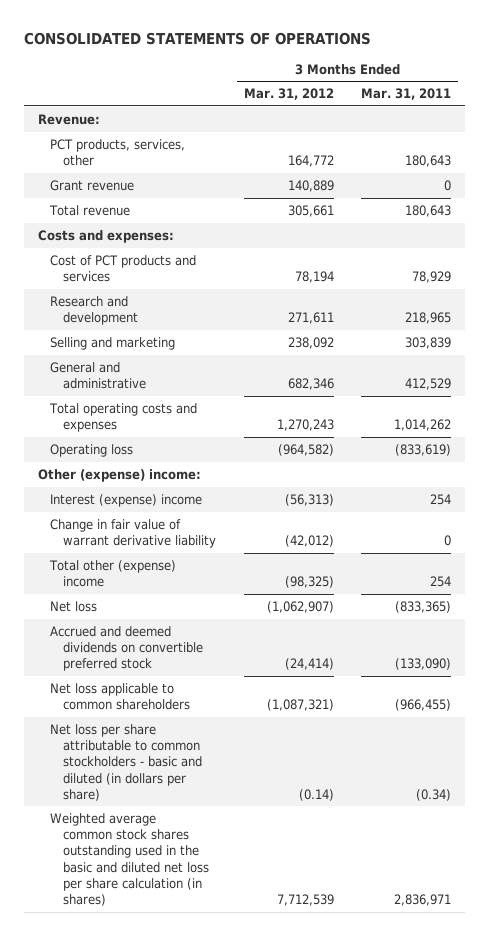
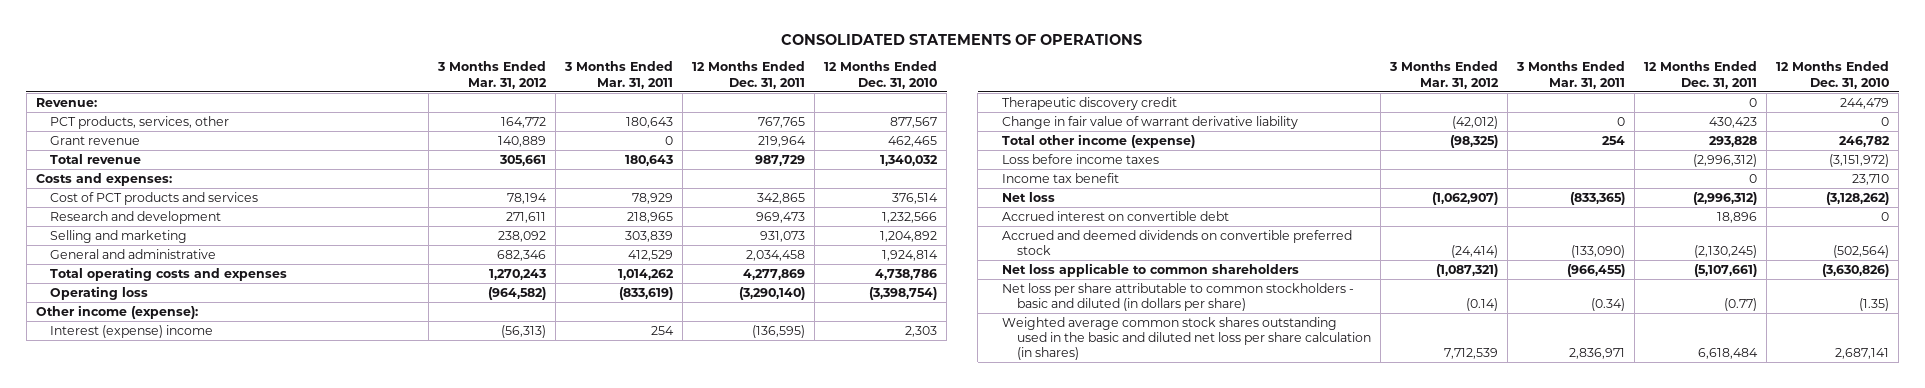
none -> [692,61,806,89] 12 Months Ended Dec. 31, 2011
none -> [824,61,938,89] 12 Months Ended Dec. 31, 2010
[37,468,201,482] Other (expense) income: -> [35,304,198,319] Other income (expense):
none -> [1002,96,1178,110] Therapeutic discovery credit
[49,559,177,588] Total other (expense) income -> [1002,133,1196,148] Total other income (expense)
none -> [1002,153,1160,164] Loss before income taxes
none -> [1002,172,1120,183] Income tax benefit
none -> [1002,210,1230,221] Accrued interest on convertible debt

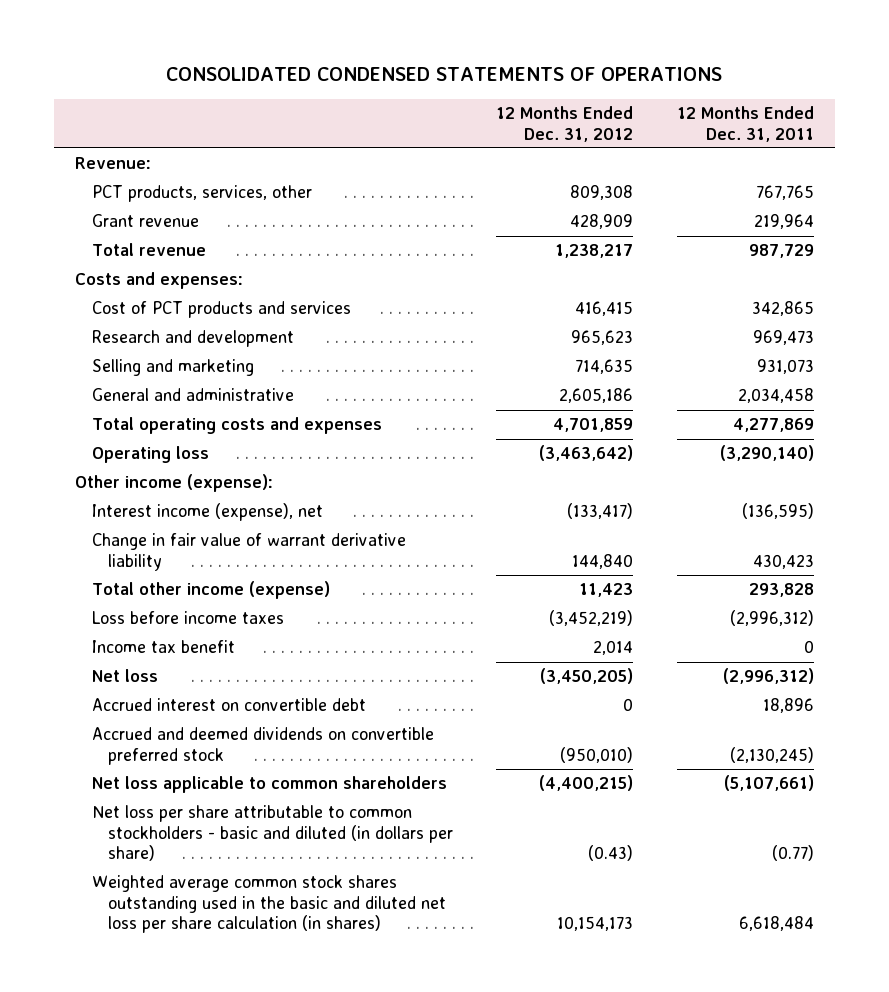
[781,34,1143,46] CONSOLIDATED STATEMENTS OF OPERATIONS -> [166,67,723,82] CONSOLIDATED CONDENSED STATEMENTS OF OPERATIONS
[437,61,548,89] 3 Months Ended Mar. 31, 2012 -> none
[564,61,674,89] 3 Months Ended Mar. 31, 2011 -> none
[824,61,938,89] 12 Months Ended Dec. 31, 2010 -> none
none -> [496,106,634,142] 12 Months Ended Dec. 31, 2012
[1002,96,1178,110] Therapeutic discovery credit -> none
[50,324,214,338] Interest (expense) income -> [91,503,323,522] Interest income (expense), net

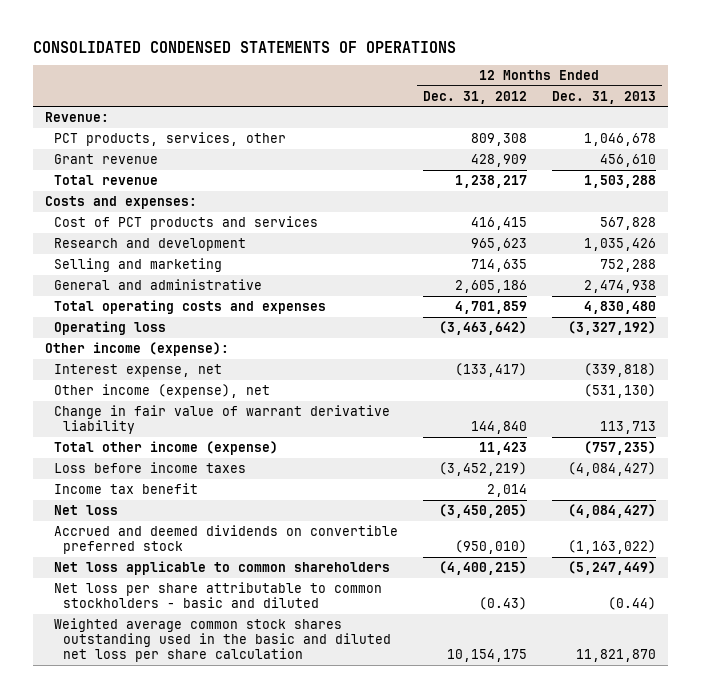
[676,106,814,142] 12 Months Ended Dec. 31, 2011 -> none
none -> [551,90,656,104] Dec. 31, 2013
[91,503,323,522] Interest income (expense), net -> [54,363,223,377] Interest expense, net
none -> [54,383,271,398] Other income (expense), net
[91,698,366,712] Accrued interest on convertible debt -> none
[91,805,453,862] Net loss per share attributable to common stockholders - basic and diluted (in dollars per share) -> [54,581,383,609] Net loss per share attributable to common stockholders - basic and diluted
[91,875,446,934] Weighted average common stock shares outstanding used in the basic and diluted net loss per share calculation (in shares) -> [54,617,392,663] Weighted average common stock shares outstanding used in the basic and diluted net loss per share calculation
[557,916,634,932] 10,154,173 -> [446,649,527,663] 10,154,175

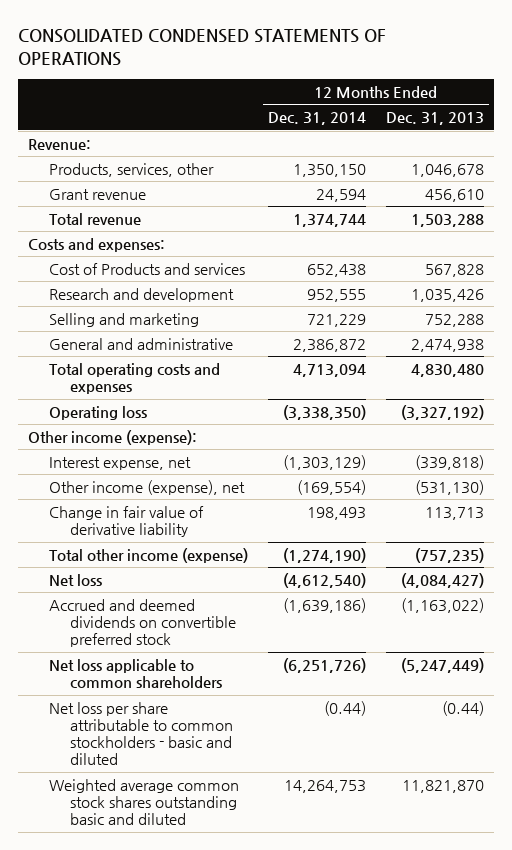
[422,90,527,104] Dec. 31, 2012 -> none
none -> [267,112,366,126] Dec. 31, 2014
[54,131,287,146] PCT products, services, other -> [48,162,214,177] Products, services, other
[54,215,319,230] Cost of PCT products and services -> [48,262,245,275] Cost of Products and services
[54,404,391,435] Change in fair value of warrant derivative liability -> [48,505,204,538] Change in fair value of derivative liability
[54,461,247,473] Loss before income taxes -> none
[54,482,199,494] Income tax benefit -> none
[54,617,392,663] Weighted average common stock shares outstanding used in the basic and diluted net loss per share calculation -> [48,778,239,826] Weighted average common stock shares outstanding basic and diluted

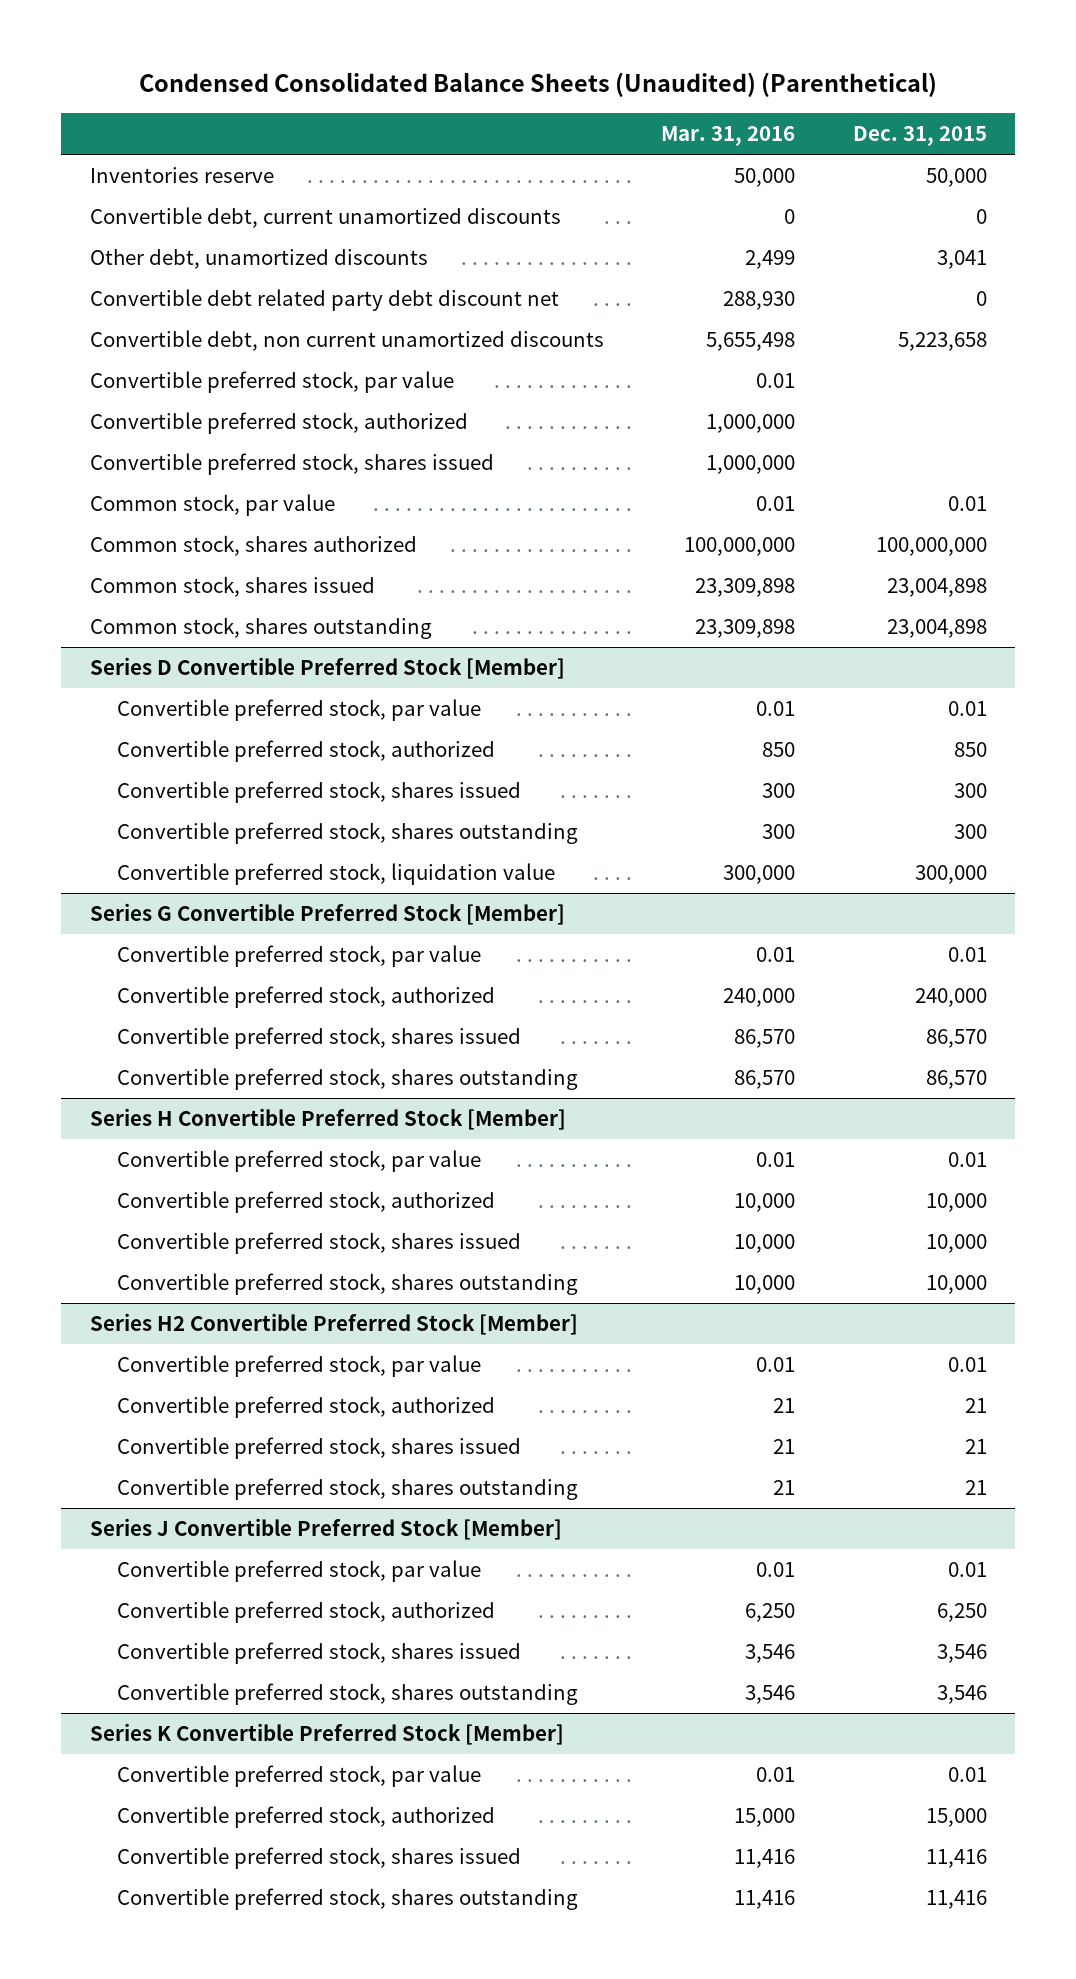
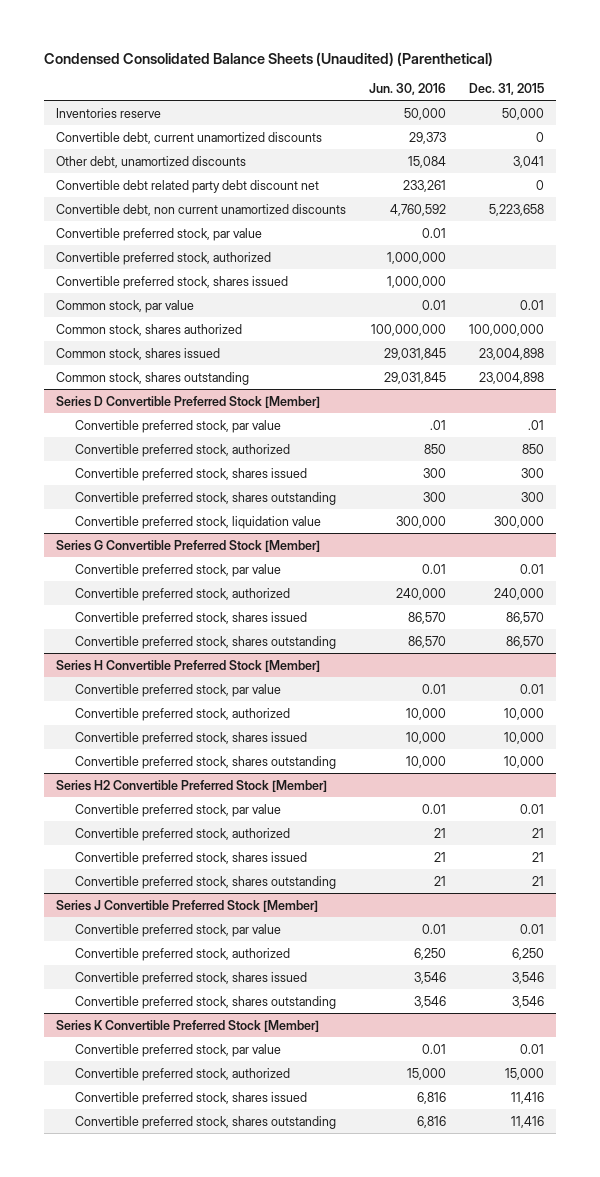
[661,125,796,146] Mar. 31, 2016 -> none
none -> [368,82,446,95] Jun. 30, 2016
[947,701,987,717] 0.01 -> [528,419,545,430] .01

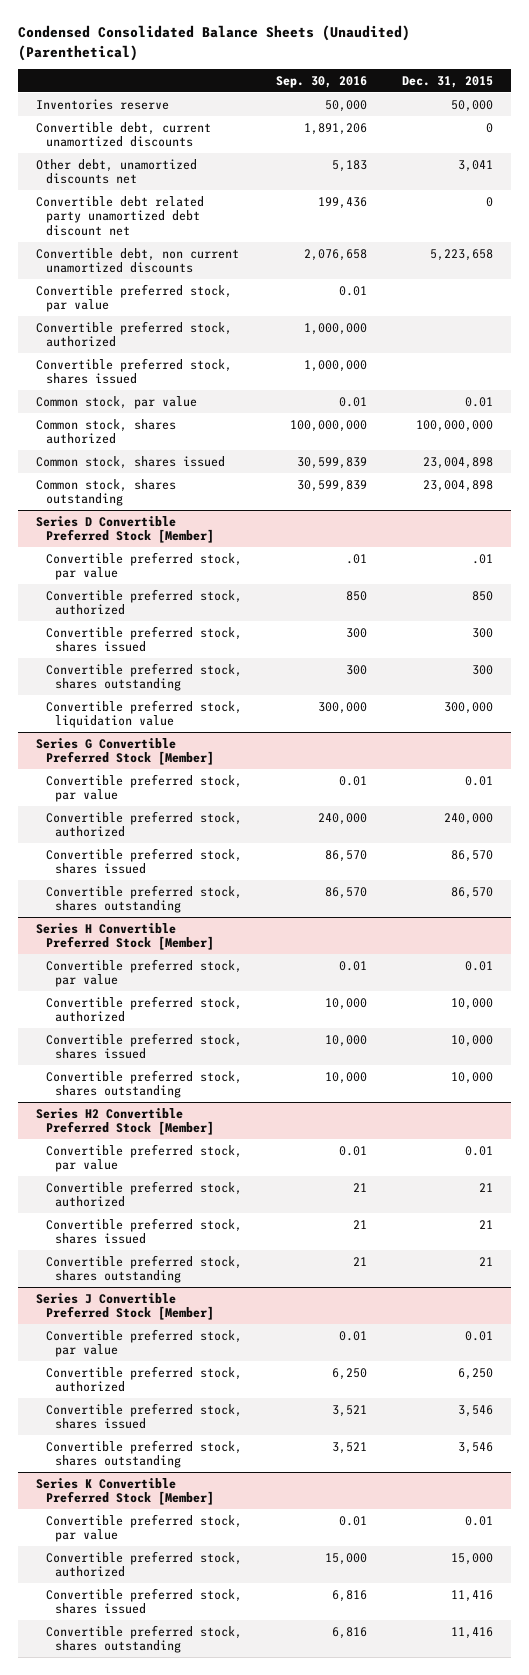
[368,82,446,95] Jun. 30, 2016 -> none
none -> [276,75,368,88] Sep. 30, 2016
[55,155,246,168] Other debt, unamortized discounts -> [35,158,197,185] Other debt, unamortized discounts net
[55,179,319,193] Convertible debt related party debt discount net -> [35,195,204,236] Convertible debt related party unamortized debt discount net

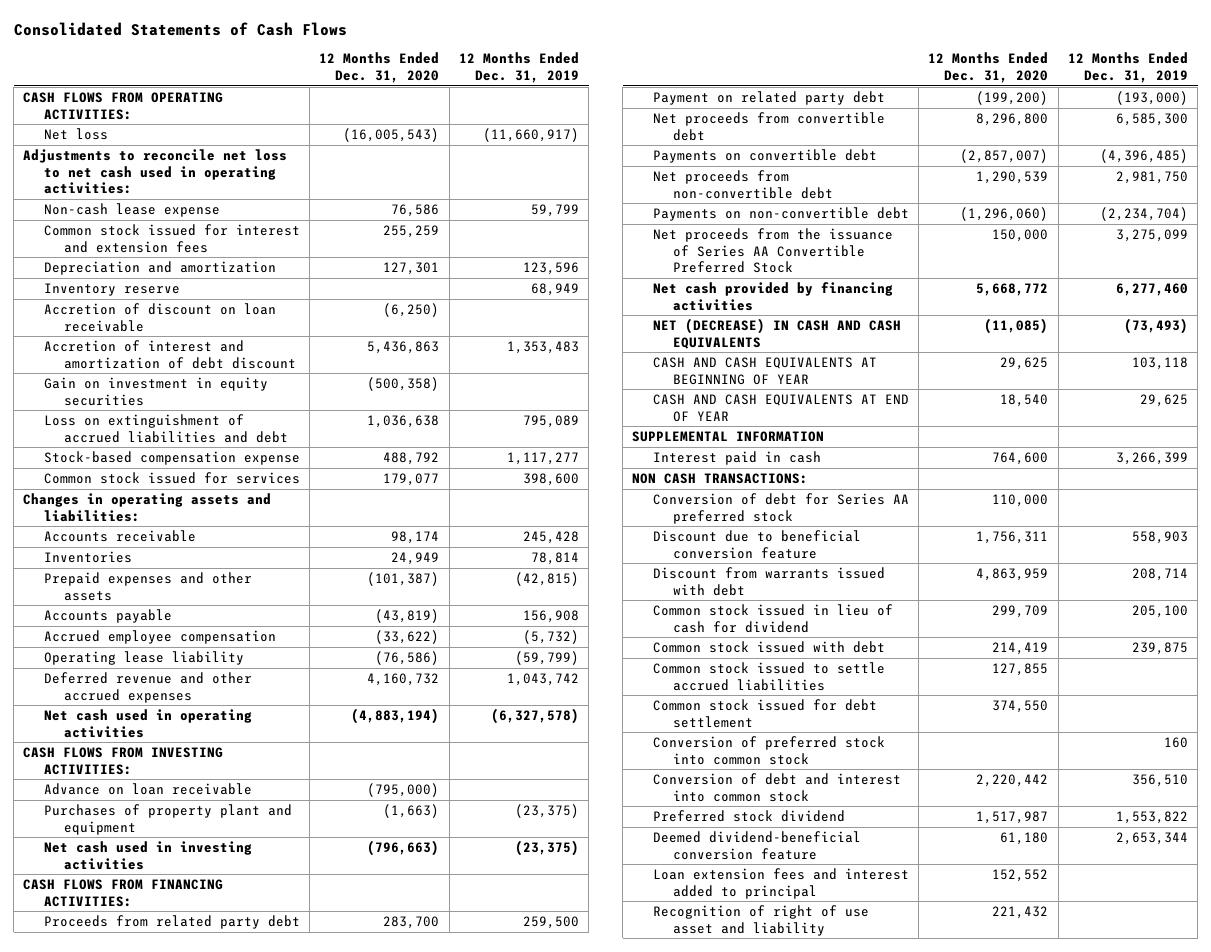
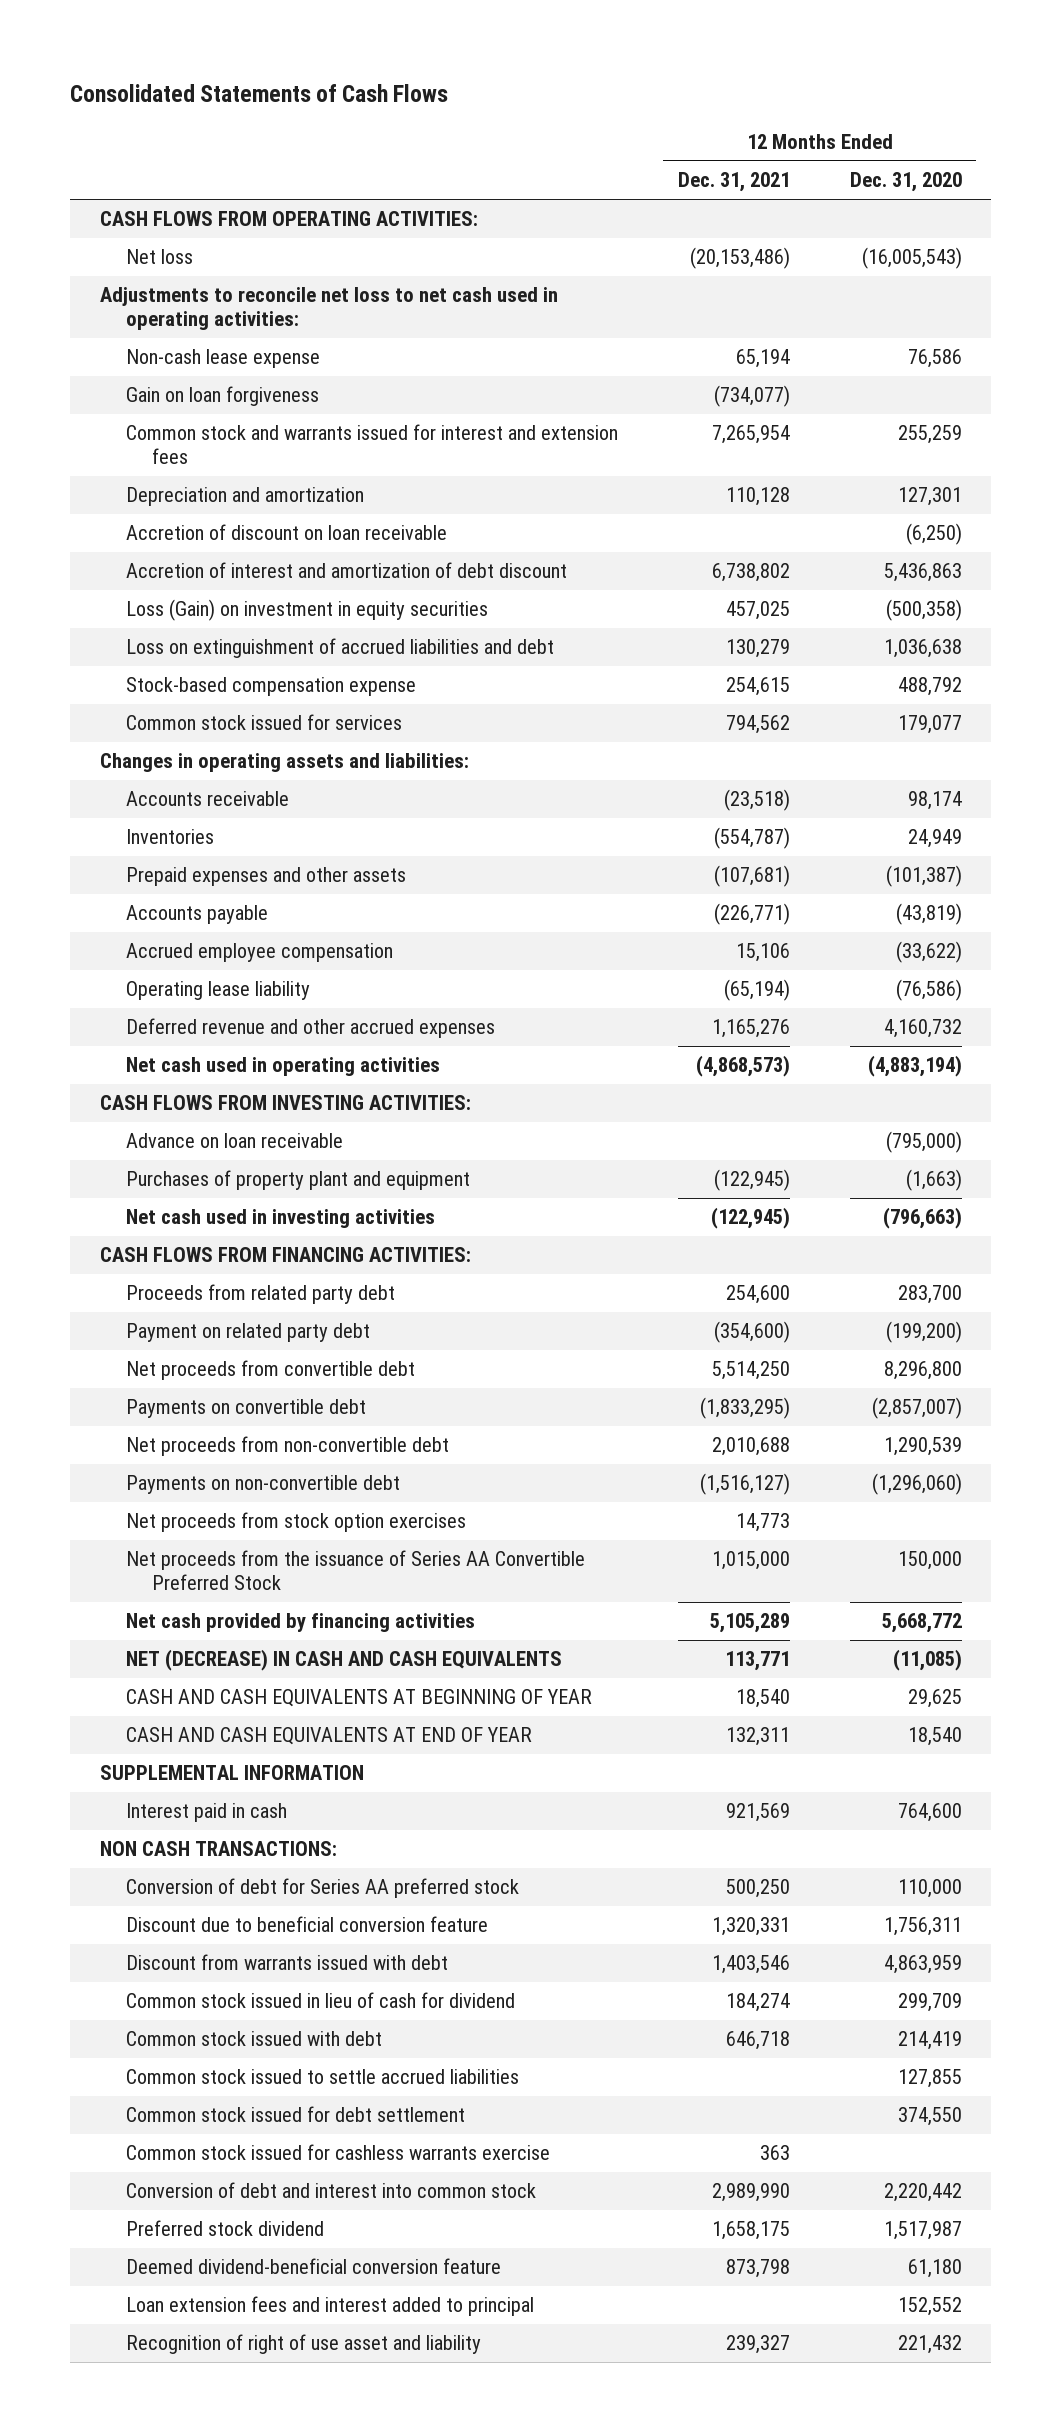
[458,52,579,84] 12 Months Ended Dec. 31, 2019 -> none
none -> [677,172,790,193] Dec. 31, 2021
none -> [126,386,320,407] Gain on loan forgiveness
[43,224,300,253] Common stock issued for interest and extension fees -> [126,424,619,465] Common stock and warrants issued for interest and extension fees
[43,283,180,297] Inventory reserve -> none
[43,377,268,406] Gain on investment in equity securities -> [126,599,489,622] Loss (Gain) on investment in equity securities
none -> [126,1512,467,1533] Net proceeds from stock option exercises
[652,736,885,765] Conversion of preferred stock into common stock -> none
none -> [126,2144,551,2161] Common stock issued for cashless warrants exercise

